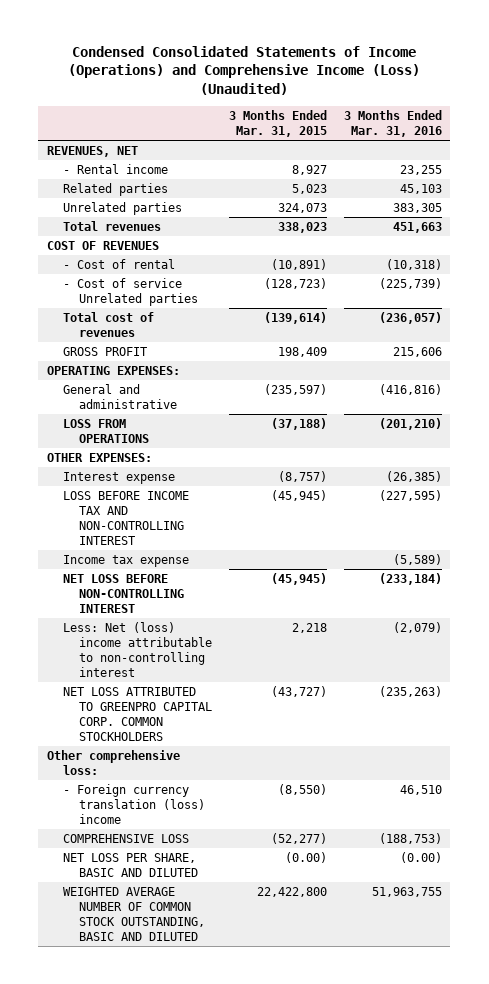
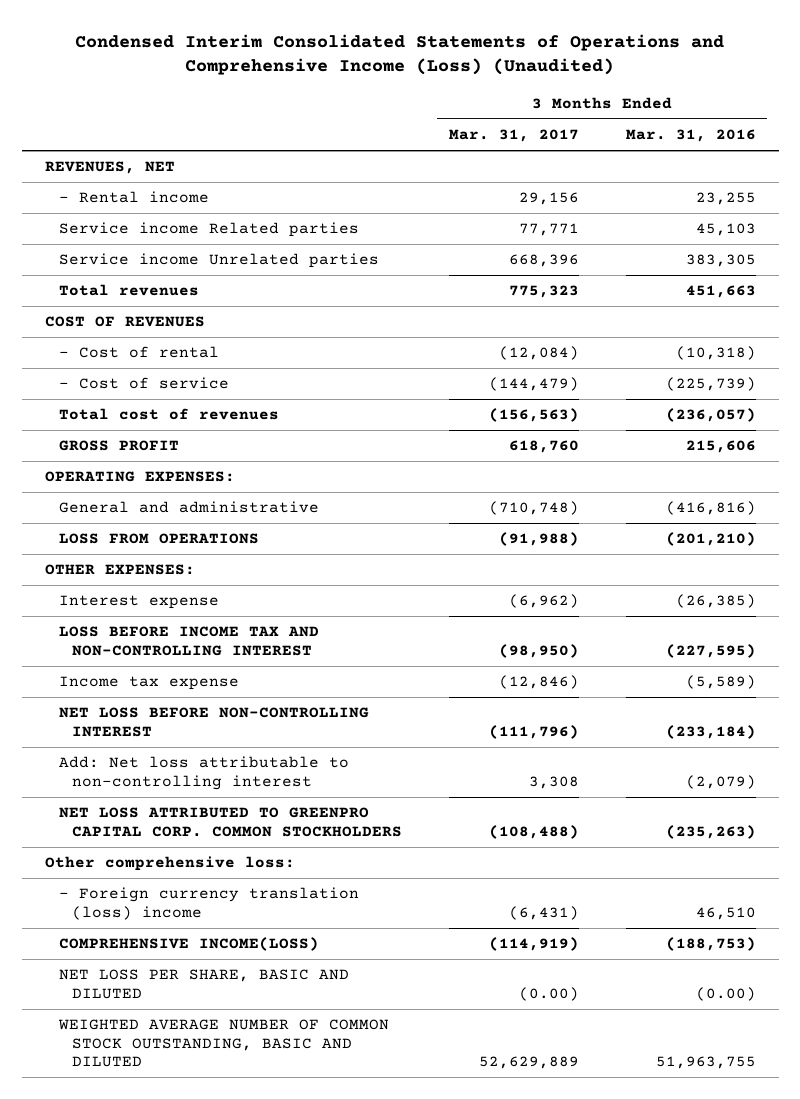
[68,45,421,95] Condensed Consolidated Statements of Income (Operations) and Comprehensive Income (Loss) (Unaudited) -> [75,33,725,76] Condensed Interim Consolidated Statements of Operations and Comprehensive Income (Loss) (Unaudited)
[229,109,328,137] 3 Months Ended Mar. 31, 2015 -> none
none -> [448,129,579,143] Mar. 31, 2017
[62,182,168,196] Related parties -> [58,222,359,238] Service income Related parties
[62,201,182,215] Unrelated parties -> [58,253,379,269] Service income Unrelated parties
[62,277,199,306] - Cost of service Unrelated parties -> [58,377,229,390] - Cost of service
[62,621,213,678] Less: Net (loss) income attributable to non-controlling interest -> [58,756,349,790] Add: Net loss attributable to non-controlling interest
[62,833,189,843] COMPREHENSIVE LOSS -> [58,937,319,952] COMPREHENSIVE INCOME(LOSS)

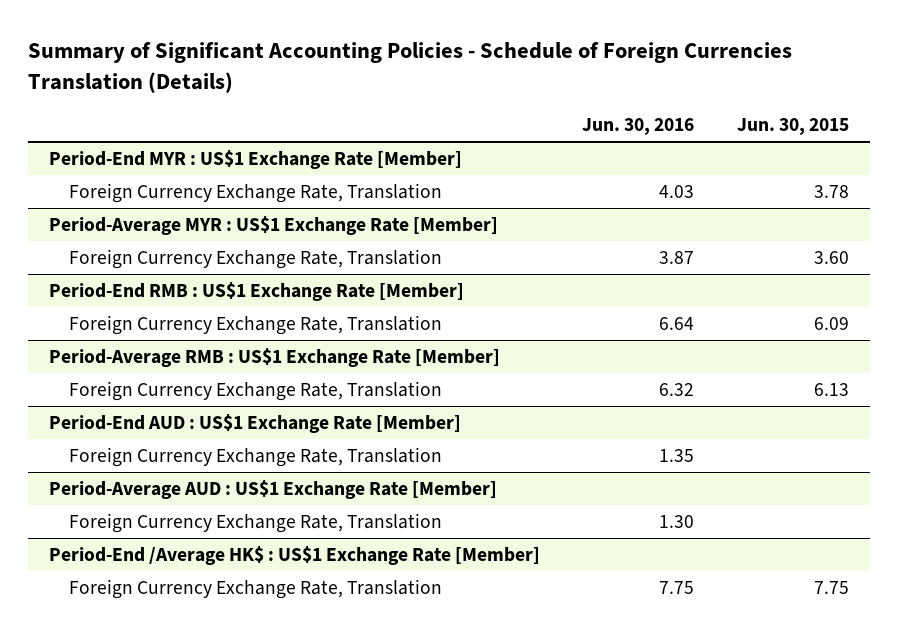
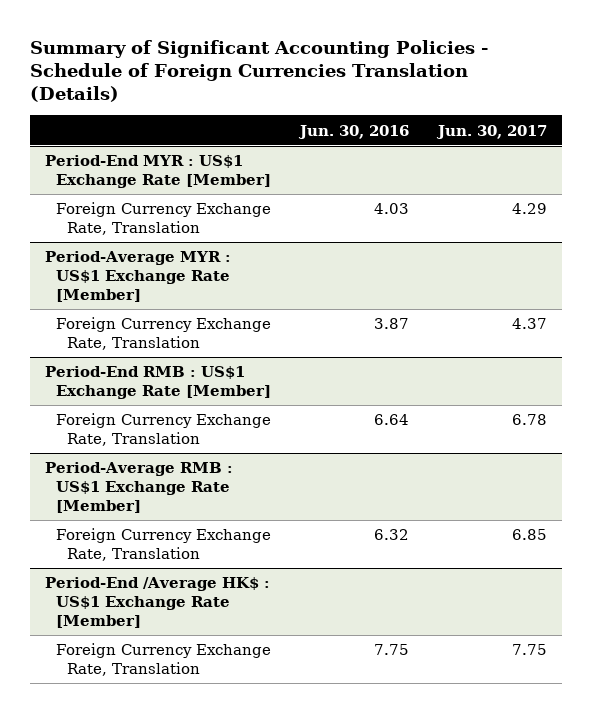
[736,118,849,136] Jun. 30, 2015 -> none
none -> [436,124,548,139] Jun. 30, 2017
[48,413,461,433] Period-End AUD : US$1 Exchange Rate [Member] -> none
[68,446,442,467] Foreign Currency Exchange Rate, Translation -> none
[48,479,497,499] Period-Average AUD : US$1 Exchange Rate [Member] -> none
[68,512,442,533] Foreign Currency Exchange Rate, Translation -> none

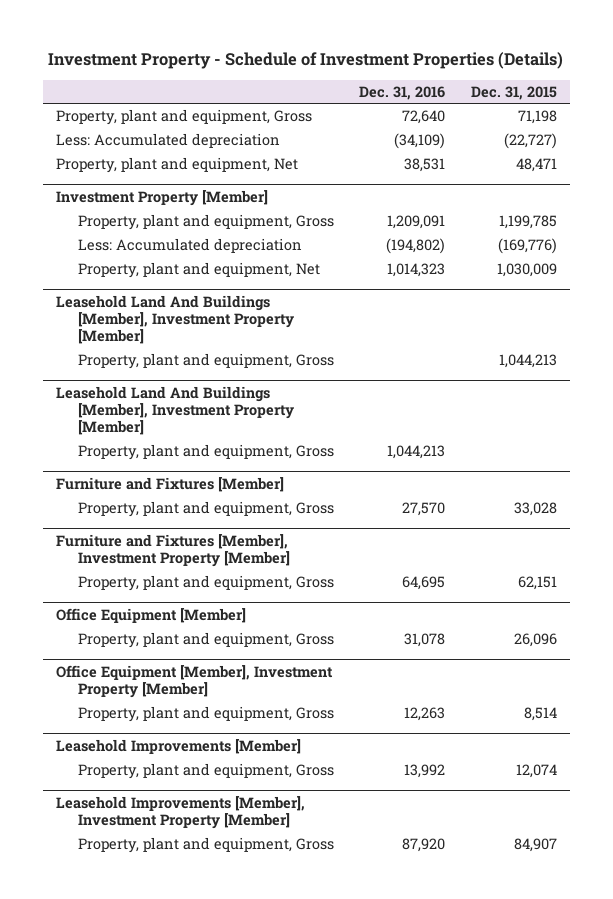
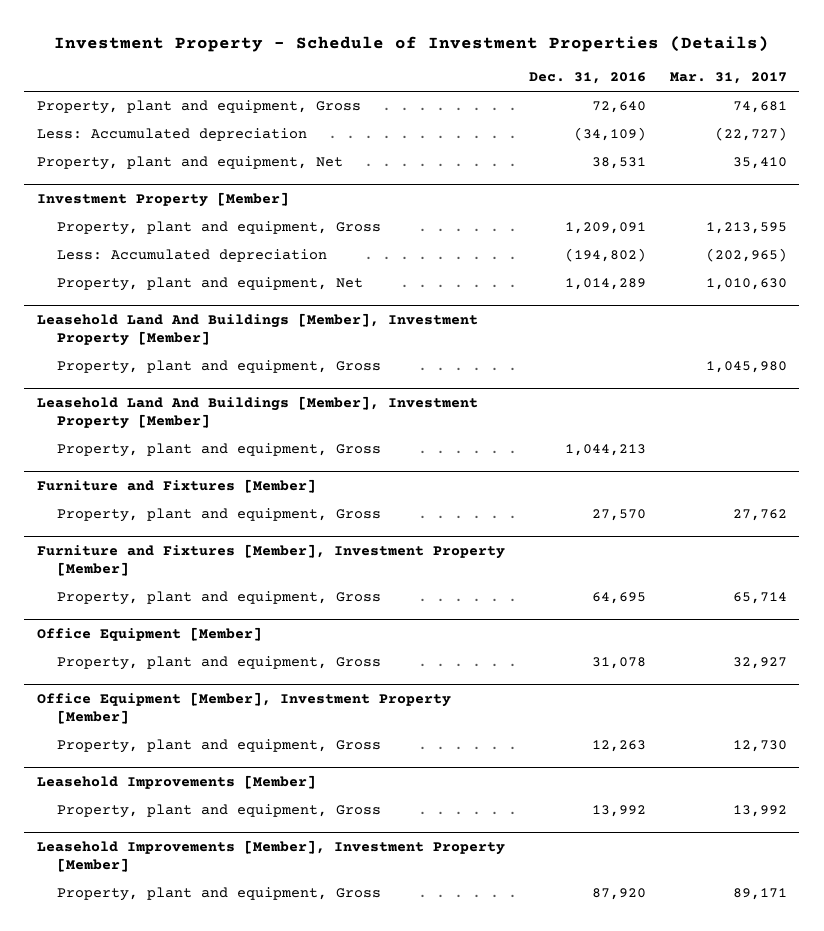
[471,85,558,100] Dec. 31, 2015 -> none
none -> [670,72,788,85] Mar. 31, 2017
[387,263,446,278] 1,014,323 -> [564,278,646,291] 1,014,289

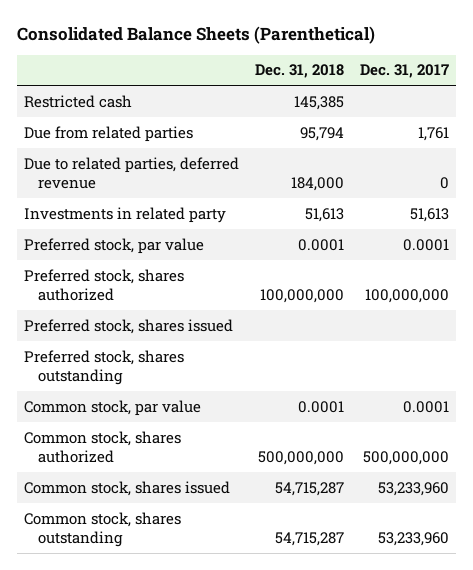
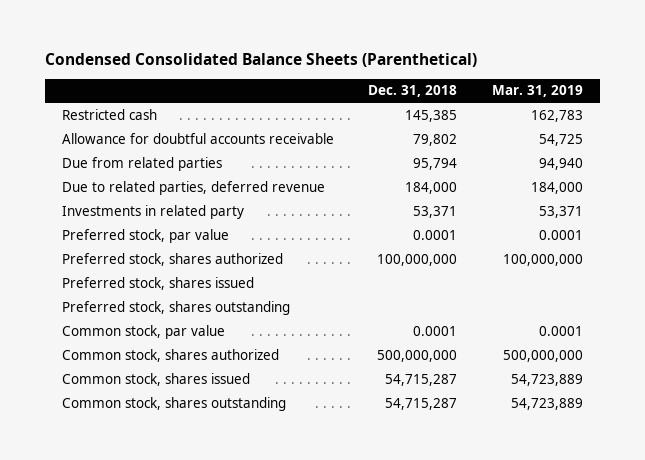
[16,25,375,44] Consolidated Balance Sheets (Parenthetical) -> [44,53,477,68] Condensed Consolidated Balance Sheets (Parenthetical)
[359,64,449,79] Dec. 31, 2017 -> none
none -> [491,85,583,98] Mar. 31, 2019
none -> [61,132,334,144] Allowance for doubtful accounts receivable
[304,207,344,222] 51,613 -> [413,205,458,218] 53,371

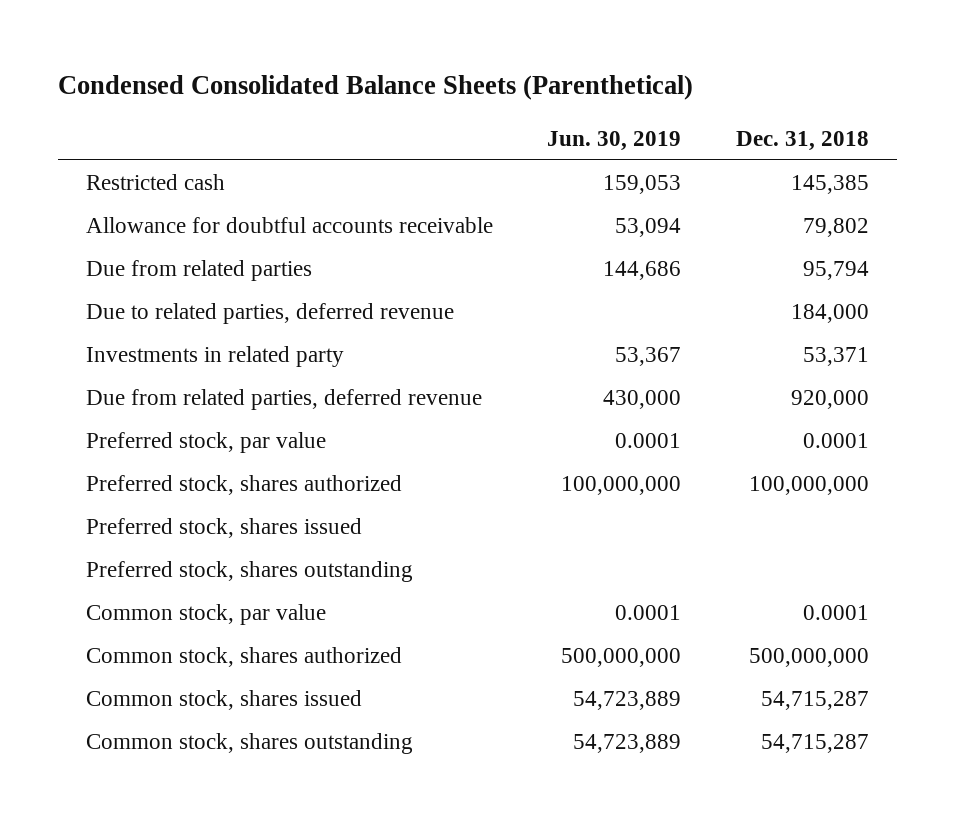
[491,85,583,98] Mar. 31, 2019 -> none
none -> [547,130,682,151] Jun. 30, 2019
none -> [85,388,482,410] Due from related parties, deferred revenue

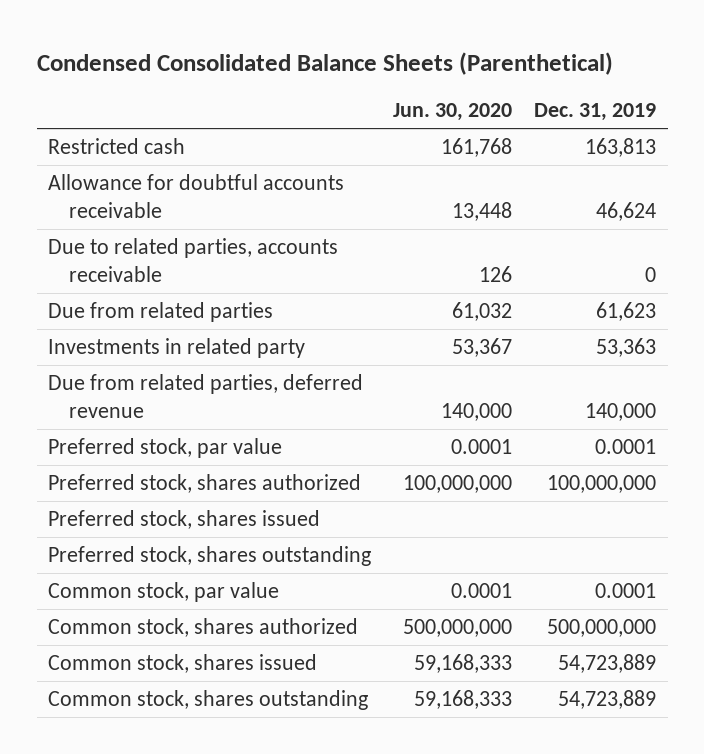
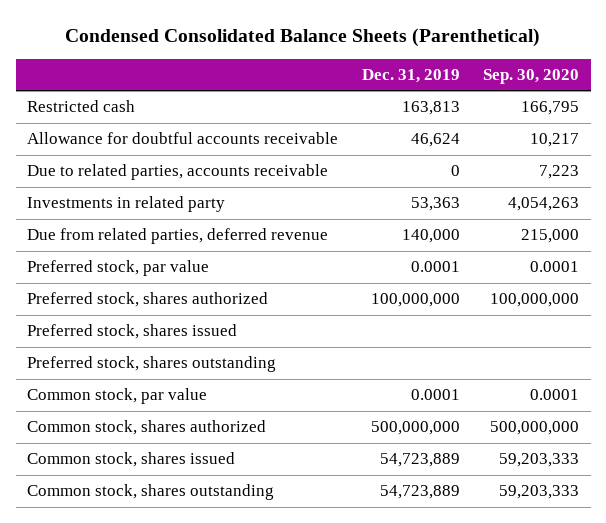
[393,103,513,122] Jun. 30, 2020 -> none
none -> [482,68,579,84] Sep. 30, 2020
[47,302,273,323] Due from related parties -> none

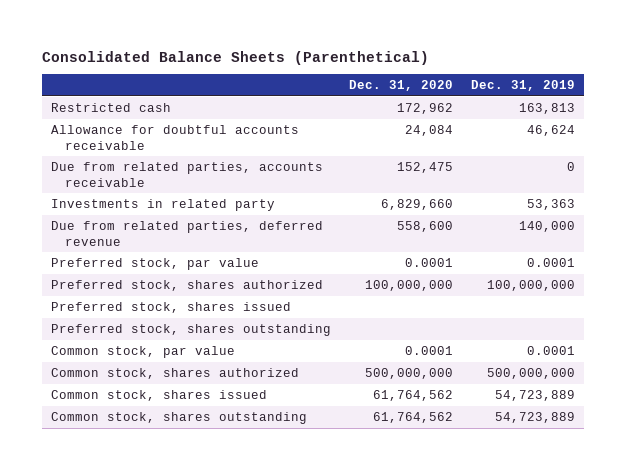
[65,27,541,47] Condensed Consolidated Balance Sheets (Parenthetical) -> [41,50,429,65] Consolidated Balance Sheets (Parenthetical)
[482,68,579,84] Sep. 30, 2020 -> none
none -> [349,80,454,92] Dec. 31, 2020
[27,164,329,181] Due to related parties, accounts receivable -> [50,161,323,187] Due from related parties, accounts receivable

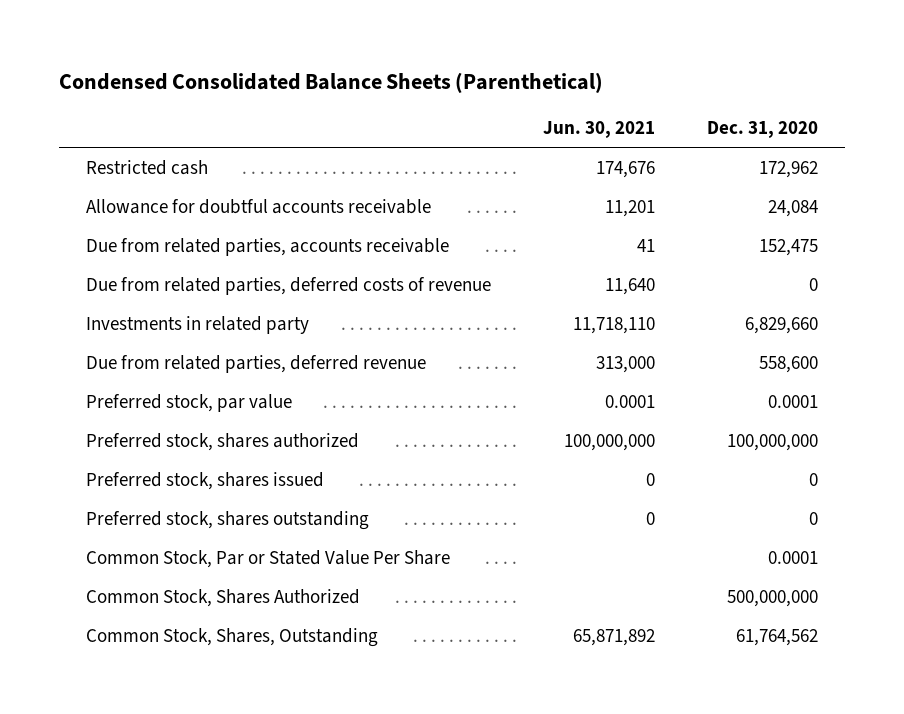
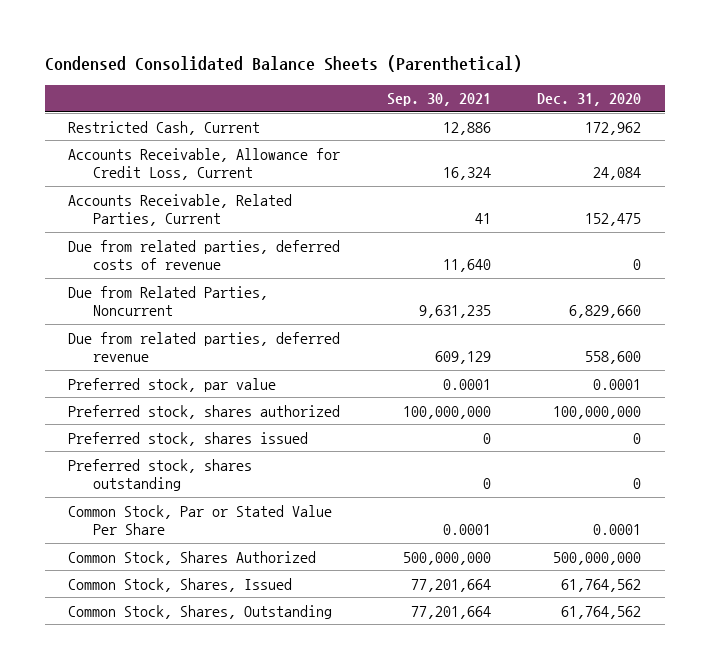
[542,120,655,138] Jun. 30, 2021 -> none
none -> [386,93,491,107] Sep. 30, 2021
[85,159,208,175] Restricted cash -> [68,120,261,135] Restricted Cash, Current
[85,198,431,214] Allowance for doubtful accounts receivable -> [68,147,341,181] Accounts Receivable, Allowance for Credit Loss, Current
[85,237,449,256] Due from related parties, accounts receivable -> [68,193,293,227] Accounts Receivable, Related Parties, Current
[85,315,309,334] Investments in related party -> [68,285,269,317] Due from Related Parties, Noncurrent
none -> [68,577,293,592] Common Stock, Shares, Issued

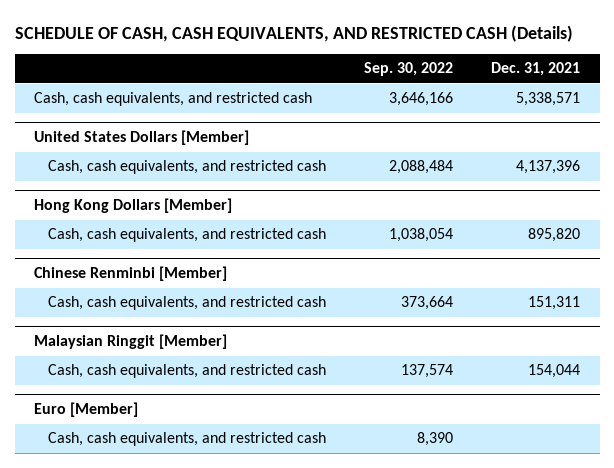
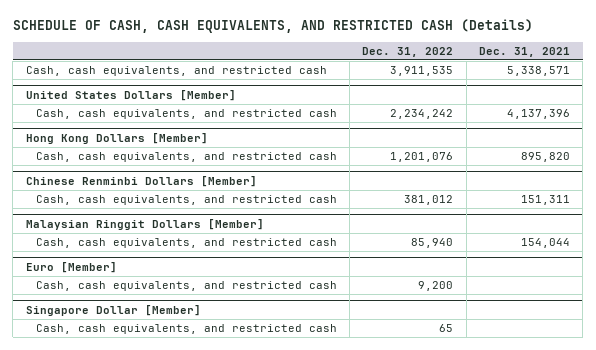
[364,62,454,77] Sep. 30, 2022 -> none
none -> [362,46,454,57] Dec. 31, 2022
[33,266,227,282] Chinese Renminbi [Member] -> [25,175,257,187] Chinese Renminbi Dollars [Member]
[33,334,227,350] Malaysian Ringgit [Member] -> [25,218,264,230] Malaysian Ringgit Dollars [Member]
none -> [25,304,201,316] Singapore Dollar [Member]
none -> [35,324,337,335] Cash, cash equivalents, and restricted cash

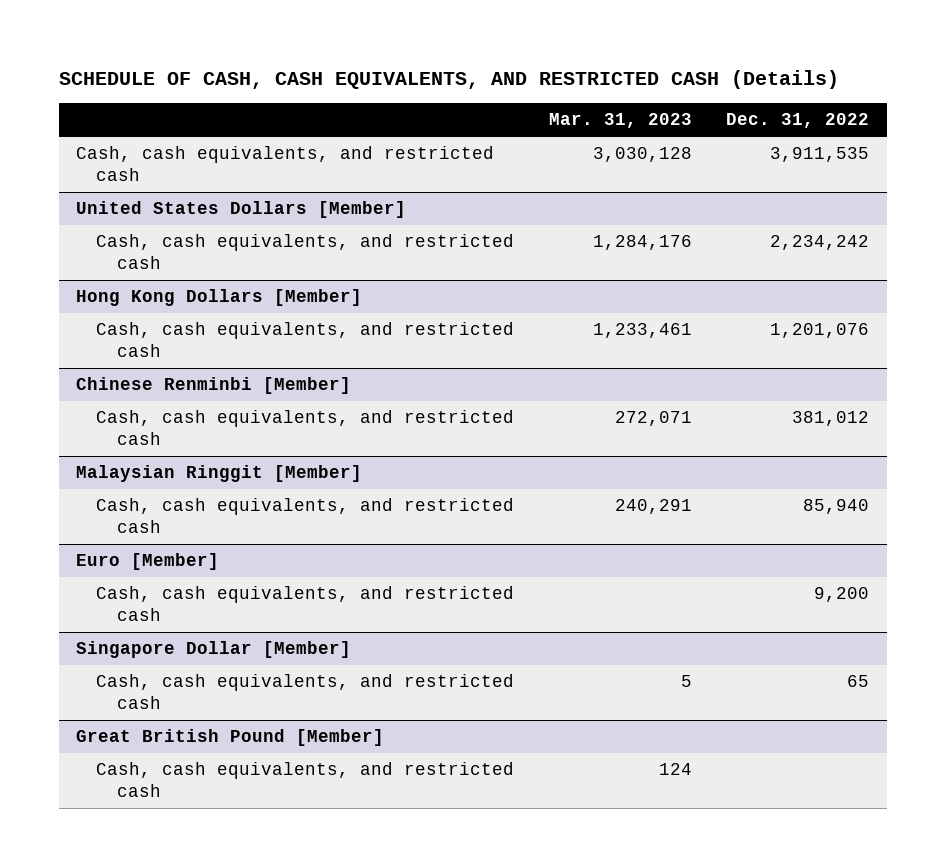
[479,46,571,57] Dec. 31, 2021 -> none
none -> [548,113,692,129] Mar. 31, 2023
[25,175,257,187] Chinese Renminbi Dollars [Member] -> [75,377,351,395] Chinese Renminbi [Member]
[25,218,264,230] Malaysian Ringgit Dollars [Member] -> [75,465,362,483] Malaysian Ringgit [Member]
none -> [75,729,384,747] Great British Pound [Member]
none -> [96,762,515,798] Cash, cash equivalents, and restricted cash

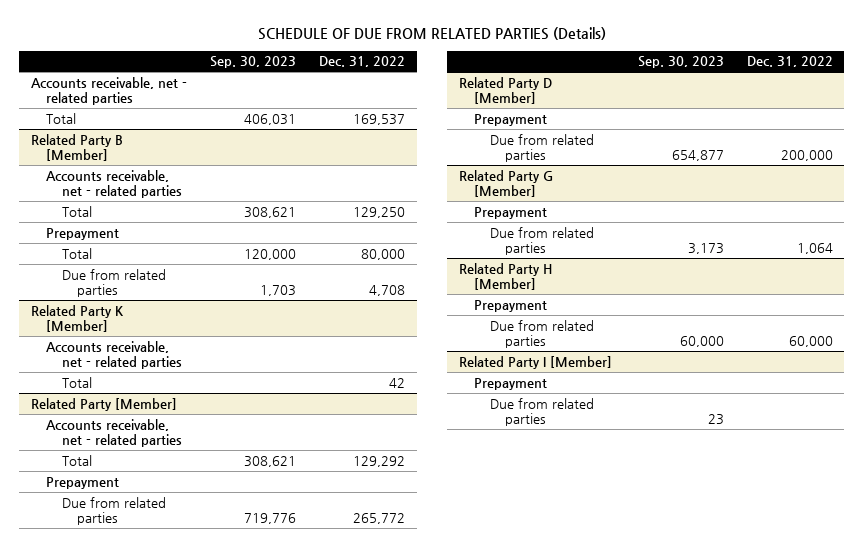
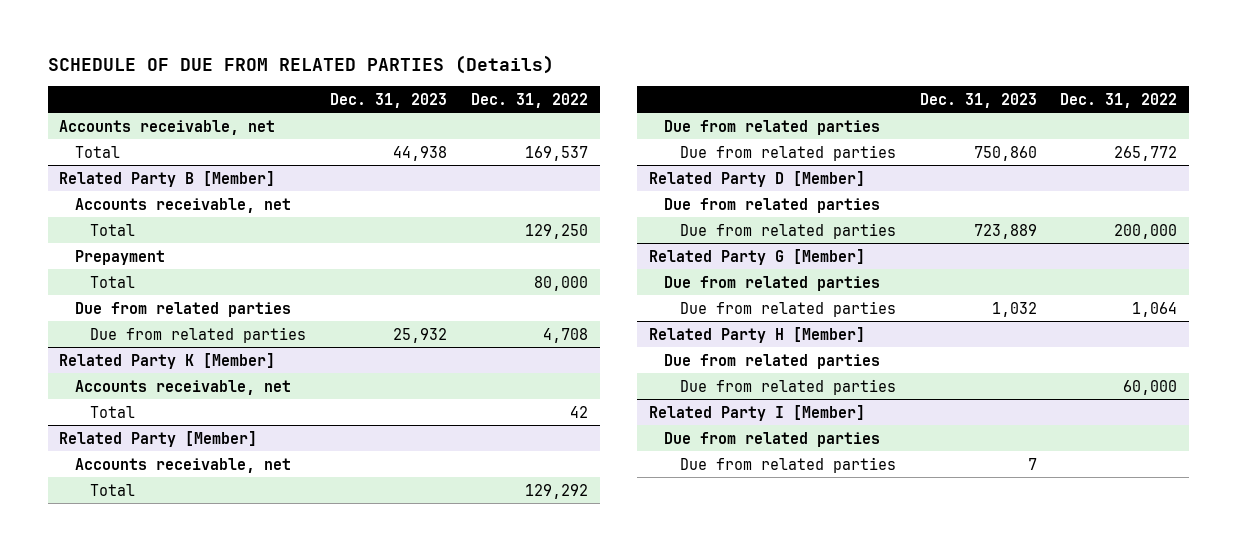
[209,56,296,69] Sep. 30, 2023 -> none
none -> [329,92,447,108] Dec. 31, 2023
[30,76,187,105] Accounts receivable, net - related parties -> [59,119,276,135] Accounts receivable, net
[46,169,182,198] Accounts receivable, net - related parties -> [74,197,291,213] Accounts receivable, net
none -> [74,301,291,317] Due from related parties
[46,340,182,369] Accounts receivable, net - related parties -> [74,379,291,395] Accounts receivable, net
[46,418,182,447] Accounts receivable, net - related parties -> [74,457,291,473] Accounts receivable, net
[46,476,120,489] Prepayment -> none
none -> [664,119,881,135] Due from related parties
[474,113,548,126] Prepayment -> none
none -> [664,197,881,213] Due from related parties
[474,206,548,219] Prepayment -> none
none -> [664,275,881,291] Due from related parties
[474,299,548,312] Prepayment -> none
none -> [664,353,881,369] Due from related parties
[474,377,548,390] Prepayment -> none
none -> [679,456,896,473] Due from related parties

